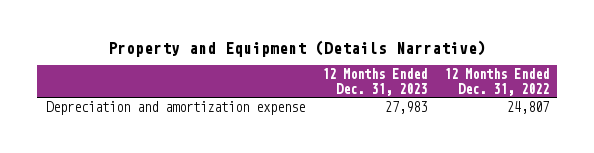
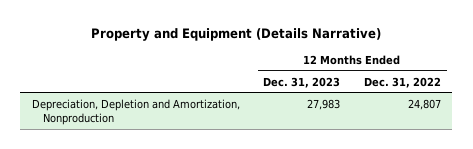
[45,100,305,115] Depreciation and amortization expense -> [32,98,241,126] Depreciation, Depletion and Amortization, Nonproduction

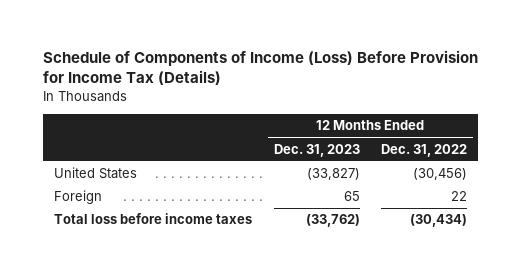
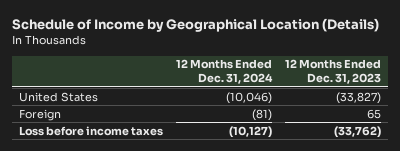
[43,50,479,86] Schedule of Components of Income (Loss) Before Provision for Income Tax (Details) -> [12,18,380,33] Schedule of Income by Geographical Location (Details)
[381,143,468,157] Dec. 31, 2022 -> none
none -> [175,59,273,85] 12 Months Ended Dec. 31, 2024
[53,213,252,225] Total loss before income taxes -> [18,125,163,136] Loss before income taxes

